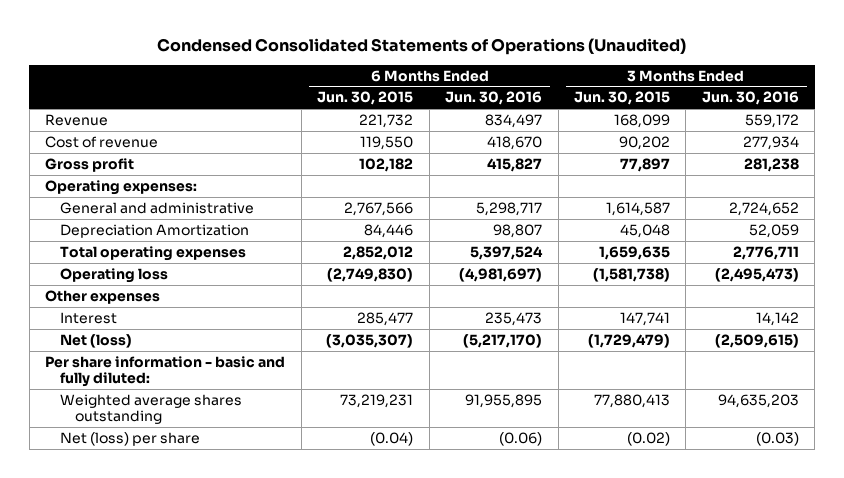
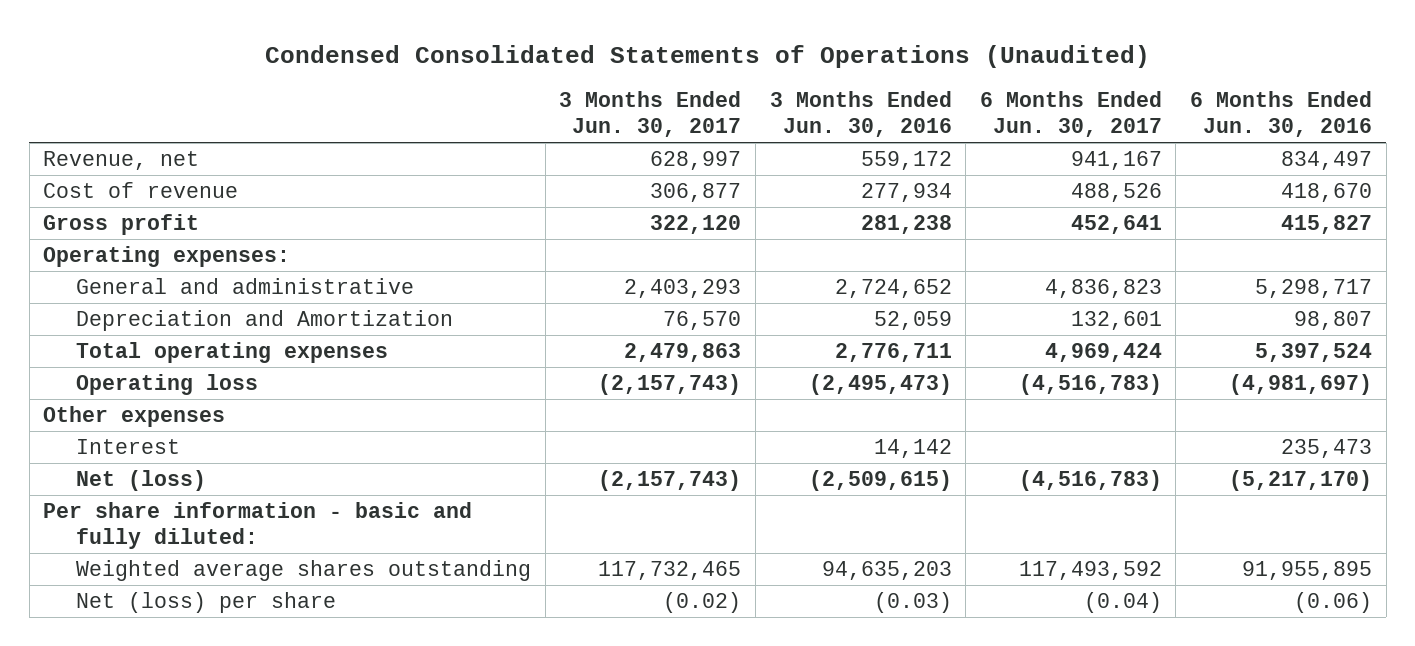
[317,91,414,106] Jun. 30, 2015 -> none
[574,91,671,106] Jun. 30, 2015 -> none
none -> [559,90,742,138] 3 Months Ended Jun. 30, 2017
none -> [979,90,1162,138] 6 Months Ended Jun. 30, 2017
[45,113,109,126] Revenue -> [43,150,200,170] Revenue, net
[60,223,250,238] Depreciation Amortization -> [76,309,454,331] Depreciation and Amortization

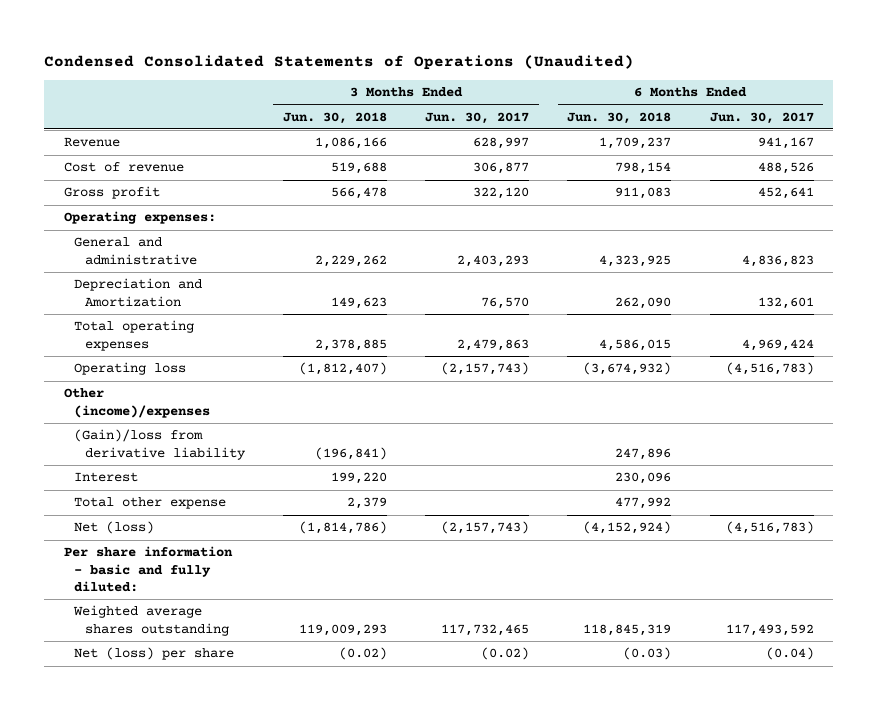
[769,90,952,138] 3 Months Ended Jun. 30, 2016 -> none
[1189,90,1372,138] 6 Months Ended Jun. 30, 2016 -> none
none -> [282,111,387,124] Jun. 30, 2018
none -> [567,111,672,124] Jun. 30, 2018
[43,150,200,170] Revenue, net -> [63,137,120,148] Revenue
[43,405,226,427] Other expenses -> [63,388,211,418] Other (income)/expenses
none -> [74,429,246,460] (Gain)/loss from derivative liability
none -> [74,497,227,510] Total other expense

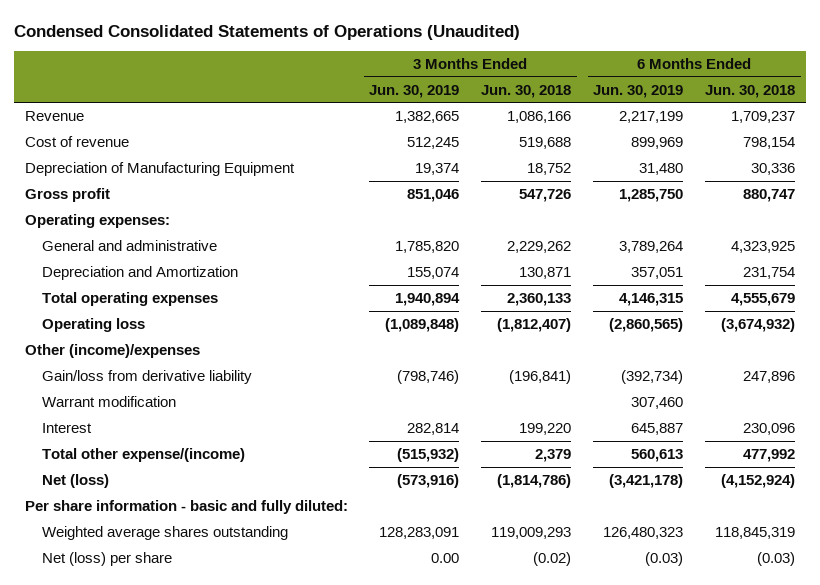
[425,111,530,124] Jun. 30, 2017 -> none
[709,111,814,124] Jun. 30, 2017 -> none
none -> [369,84,460,98] Jun. 30, 2019
none -> [593,84,684,98] Jun. 30, 2019
none -> [24,161,295,176] Depreciation of Manufacturing Equipment
[330,187,387,200] 566,478 -> [519,188,572,202] 547,726
[615,187,672,200] 911,083 -> [743,188,796,202] 880,747
[330,296,387,309] 149,623 -> [519,266,572,279] 130,871
[615,296,672,309] 262,090 -> [743,266,796,279] 231,754
[314,338,387,351] 2,378,885 -> [507,292,572,306] 2,360,133
[599,338,672,351] 4,586,015 -> [731,292,796,306] 4,555,679
[74,429,246,460] (Gain)/loss from derivative liability -> [41,369,252,384] Gain/loss from derivative liability
none -> [41,395,176,407] Warrant modification
[74,497,227,510] Total other expense -> [41,447,245,462] Total other expense/(income)

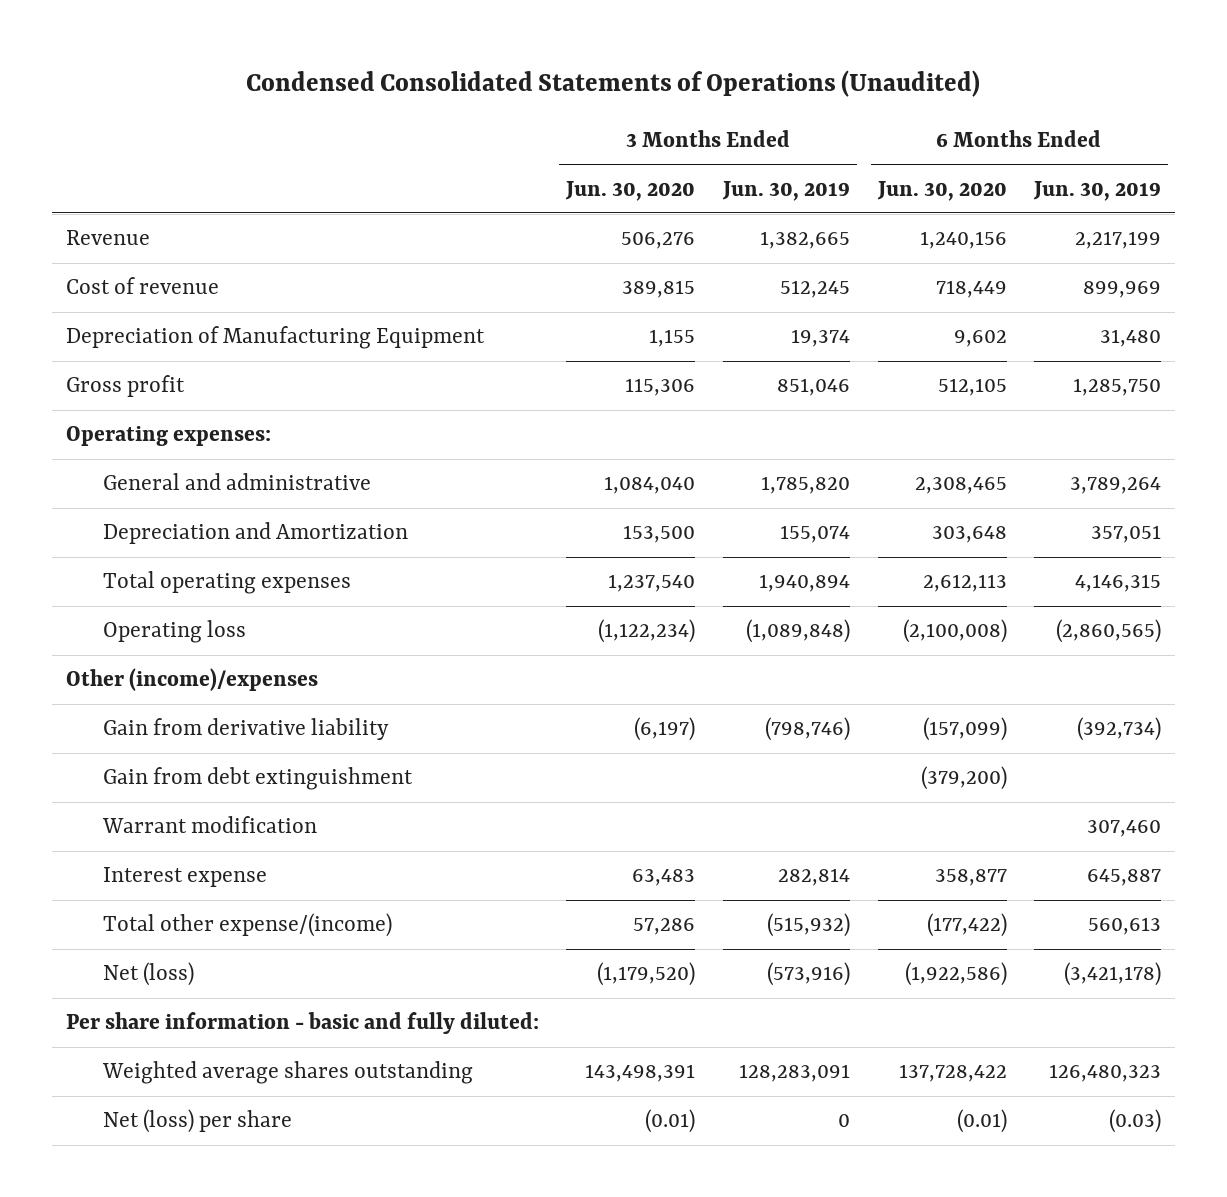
[481,84,572,98] Jun. 30, 2018 -> none
[705,84,796,98] Jun. 30, 2018 -> none
none -> [565,180,696,201] Jun. 30, 2020
none -> [876,180,1007,201] Jun. 30, 2020
[41,369,252,384] Gain/loss from derivative liability -> [102,718,389,741] Gain from derivative liability
none -> [102,767,413,791] Gain from debt extinguishment
[41,422,92,433] Interest -> [102,867,267,888] Interest expense
[431,552,460,563] 0.00 -> [837,1114,850,1128] 0

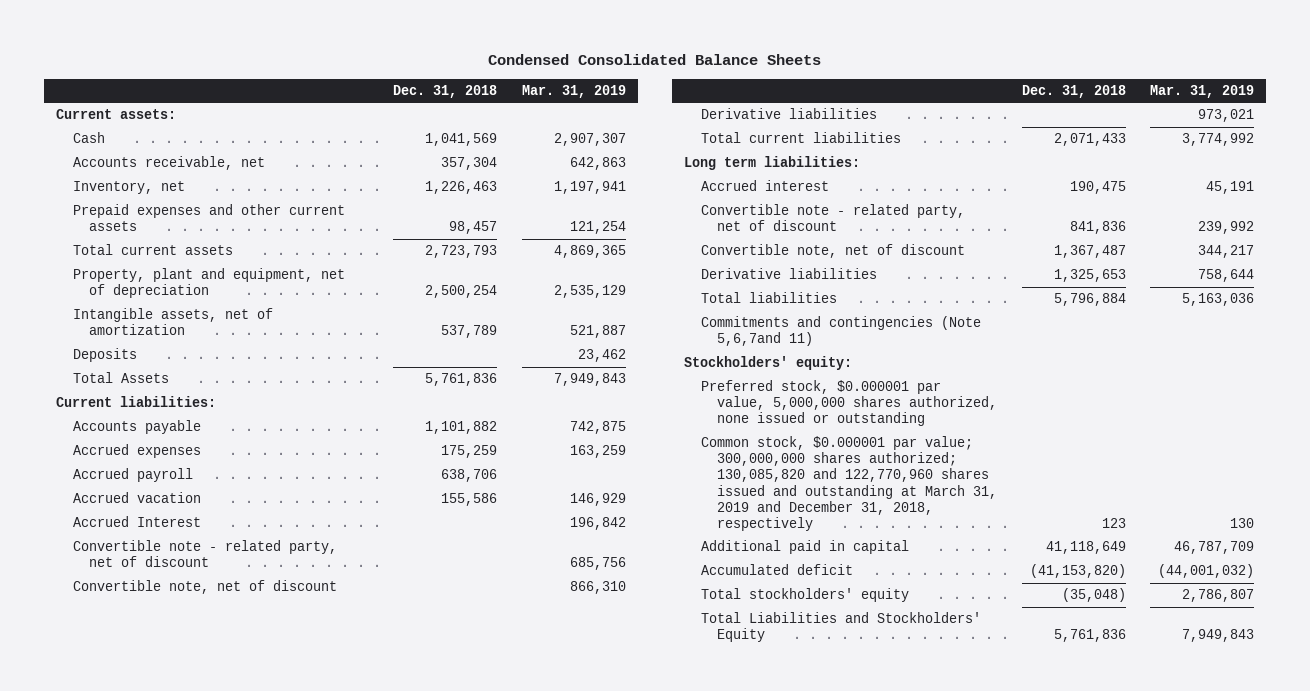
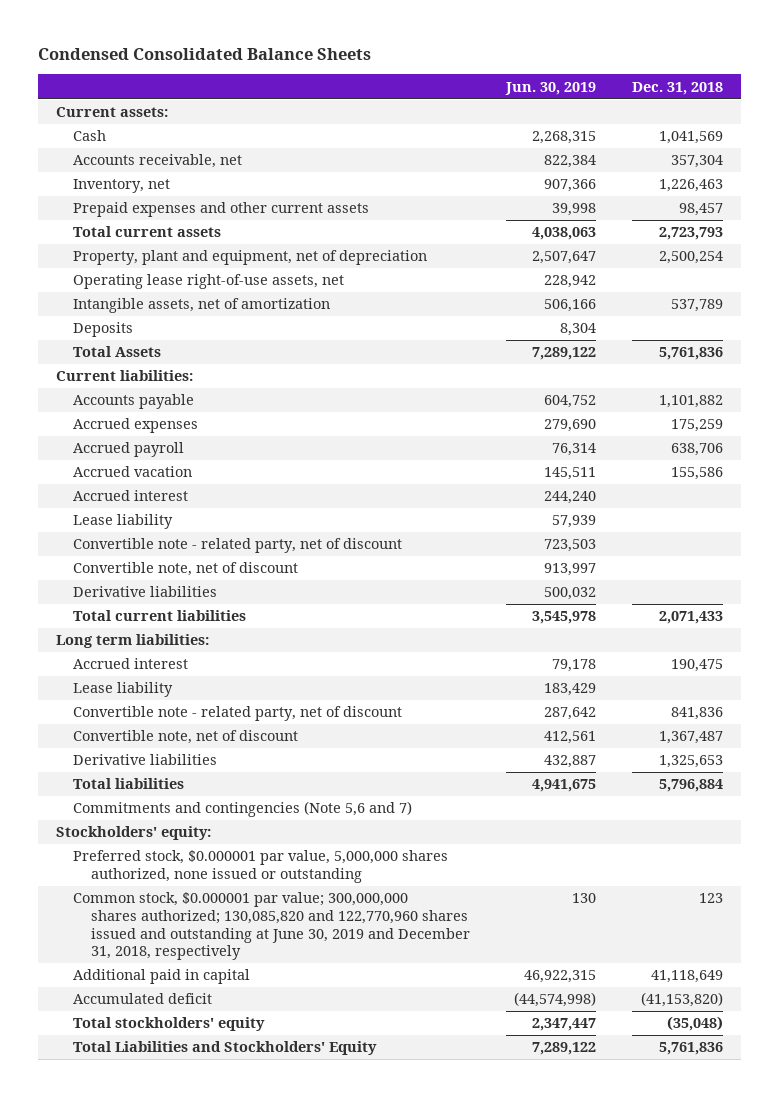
[521,85,626,99] Mar. 31, 2019 -> none
none -> [505,81,597,95] Jun. 30, 2019
none -> [73,274,345,290] Operating lease right-of-use assets, net
[72,516,201,528] Accrued Interest -> [73,490,189,502] Accrued interest
none -> [73,514,174,530] Lease liability
none -> [73,682,174,698] Lease liability
[700,316,981,347] Commitments and contingencies (Note 5,6,7and 11) -> [73,801,413,818] Commitments and contingencies (Note 5,6 and 7)
[700,436,998,531] Common stock, $0.000001 par value; 300,000,000 shares authorized; 130,085,820 and 122,770,960 shares issued and outstanding at March 31, 2019 and December 31, 2018, respectively -> [73,892,471,961] Common stock, $0.000001 par value; 300,000,000 shares authorized; 130,085,820 and 122,770,960 shares issued and outstanding at June 30, 2019 and December 31, 2018, respectively

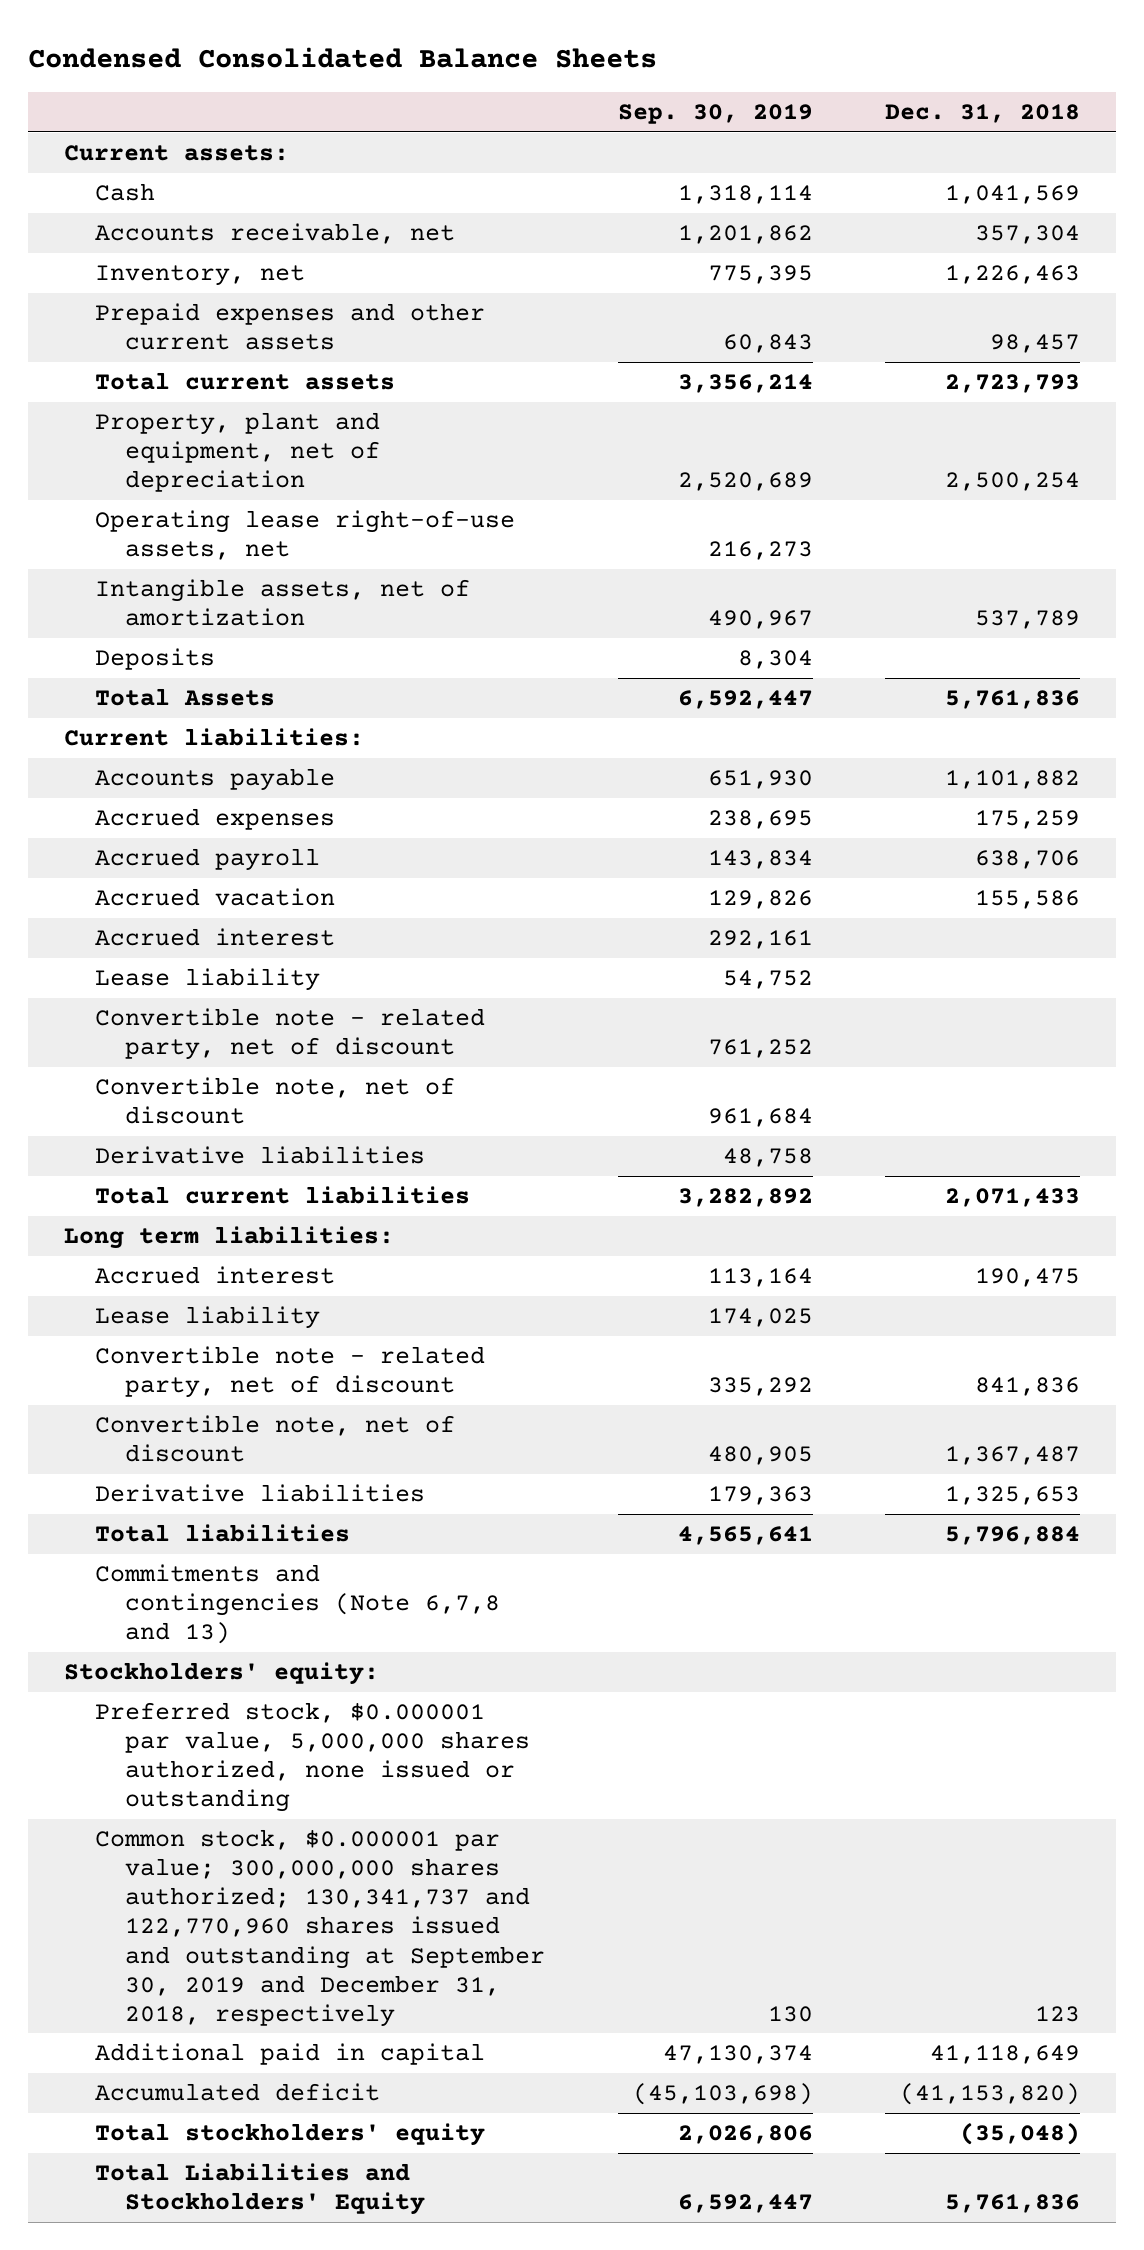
[505,81,597,95] Jun. 30, 2019 -> none
none -> [617,103,813,124] Sep. 30, 2019
[73,801,413,818] Commitments and contingencies (Note 5,6 and 7) -> [94,1564,501,1645] Commitments and contingencies (Note 6,7,8 and 13)
[73,892,471,961] Common stock, $0.000001 par value; 300,000,000 shares authorized; 130,085,820 and 122,770,960 shares issued and outstanding at June 30, 2019 and December 31, 2018, respectively -> [94,1829,546,2027] Common stock, $0.000001 par value; 300,000,000 shares authorized; 130,341,737 and 122,770,960 shares issued and outstanding at September 30, 2019 and December 31, 2018, respectively

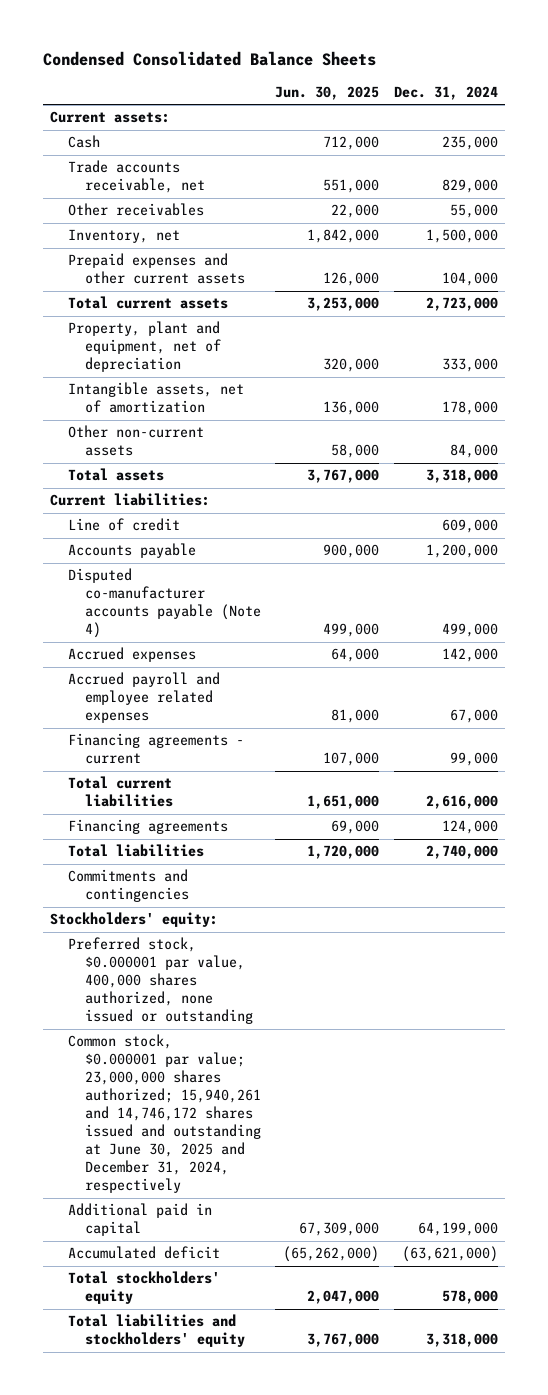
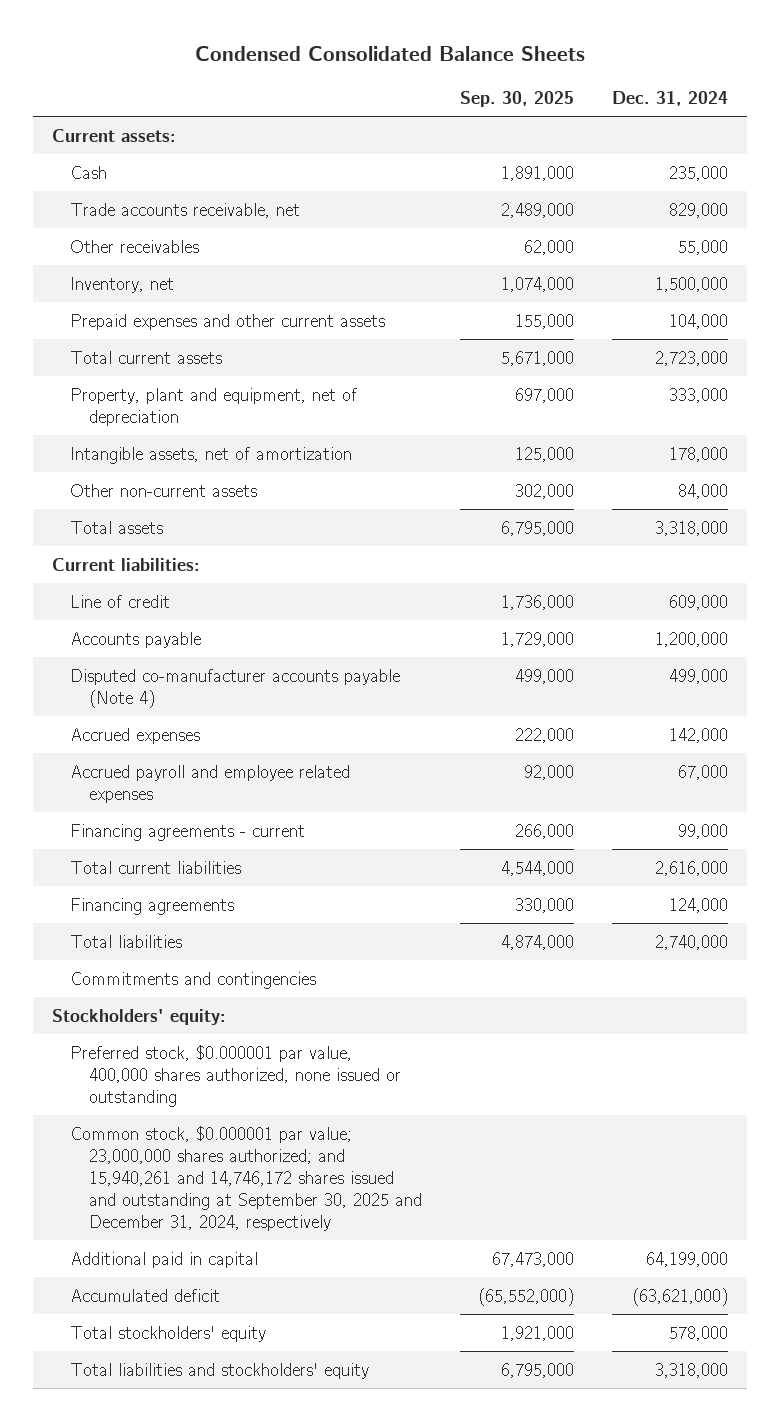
[275,85,380,100] Jun. 30, 2025 -> none
none -> [459,91,574,108] Sep. 30, 2025
[67,1034,261,1194] Common stock, $0.000001 par value; 23,000,000 shares authorized; 15,940,261 and 14,746,172 shares issued and outstanding at June 30, 2025 and December 31, 2024, respectively -> [70,1125,422,1232] Common stock, $0.000001 par value; 23,000,000 shares authorized; and 15,940,261 and 14,746,172 shares issued and outstanding at September 30, 2025 and December 31, 2024, respectively

